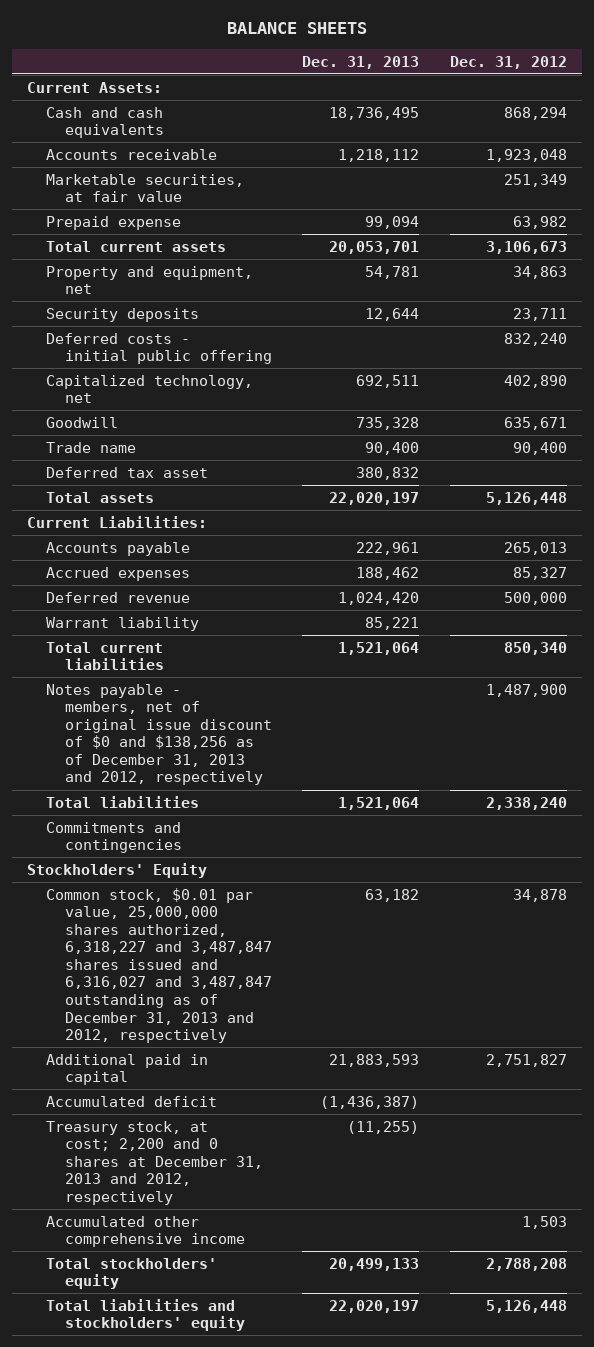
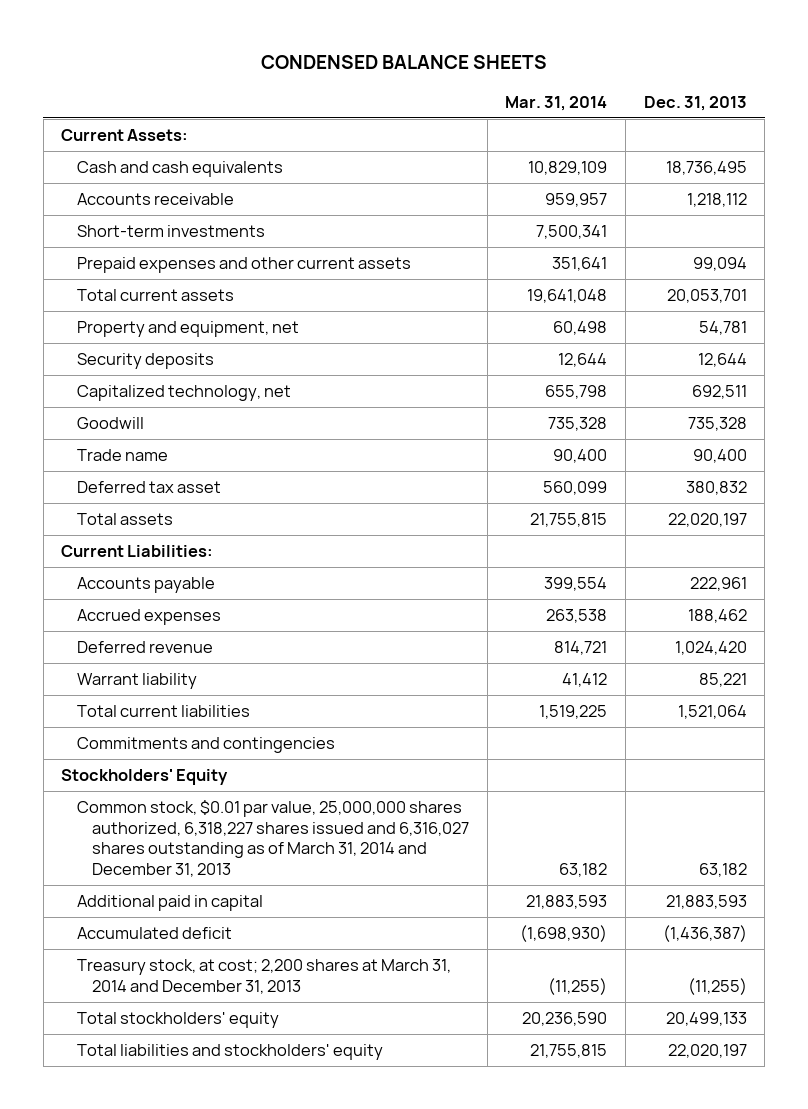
[226,22,367,35] BALANCE SHEETS -> [260,54,547,69] CONDENSED BALANCE SHEETS
[449,55,567,69] Dec. 31, 2012 -> none
none -> [505,95,608,111] Mar. 31, 2014
[45,173,244,203] Marketable securities, at fair value -> [76,225,265,238] Short-term investments
[45,215,181,230] Prepaid expense -> [76,257,411,274] Prepaid expenses and other current assets
[45,332,272,365] Deferred costs - initial public offering -> none
[45,683,272,786] Notes payable - members, net of original issue discount of $0 and $138,256 as of December 31, 2013 and 2012, respectively -> none
[45,795,199,808] Total liabilities -> none
[45,887,272,1044] Common stock, $0.01 par value, 25,000,000 shares authorized, 6,318,227 and 3,487,847 shares issued and 6,316,027 and 3,487,847 outstanding as of December 31, 2013 and 2012, respectively -> [76,800,470,878] Common stock, $0.01 par value, 25,000,000 shares authorized, 6,318,227 shares issued and 6,316,027 shares outstanding as of March 31, 2014 and December 31, 2013
[45,1215,245,1248] Accumulated other comprehensive income -> none
[45,1120,263,1205] Treasury stock, at cost; 2,200 and 0 shares at December 31, 2013 and 2012, respectively -> [76,959,451,994] Treasury stock, at cost; 2,200 shares at March 31, 2014 and December 31, 2013

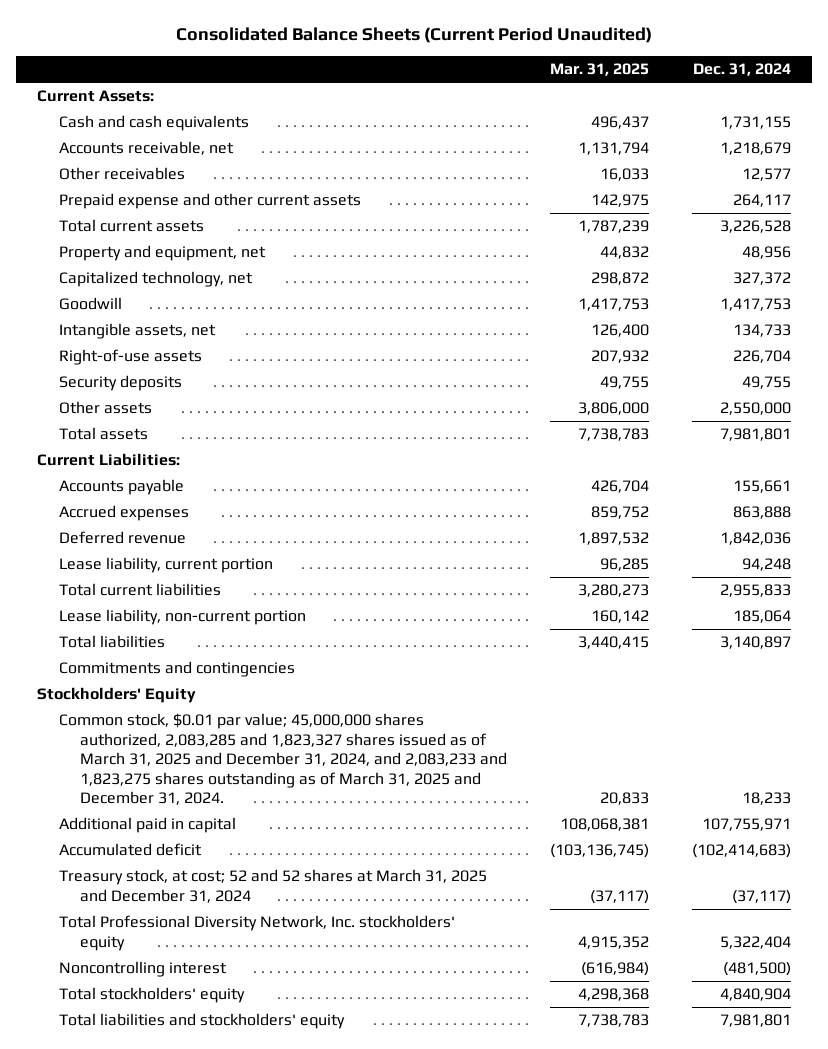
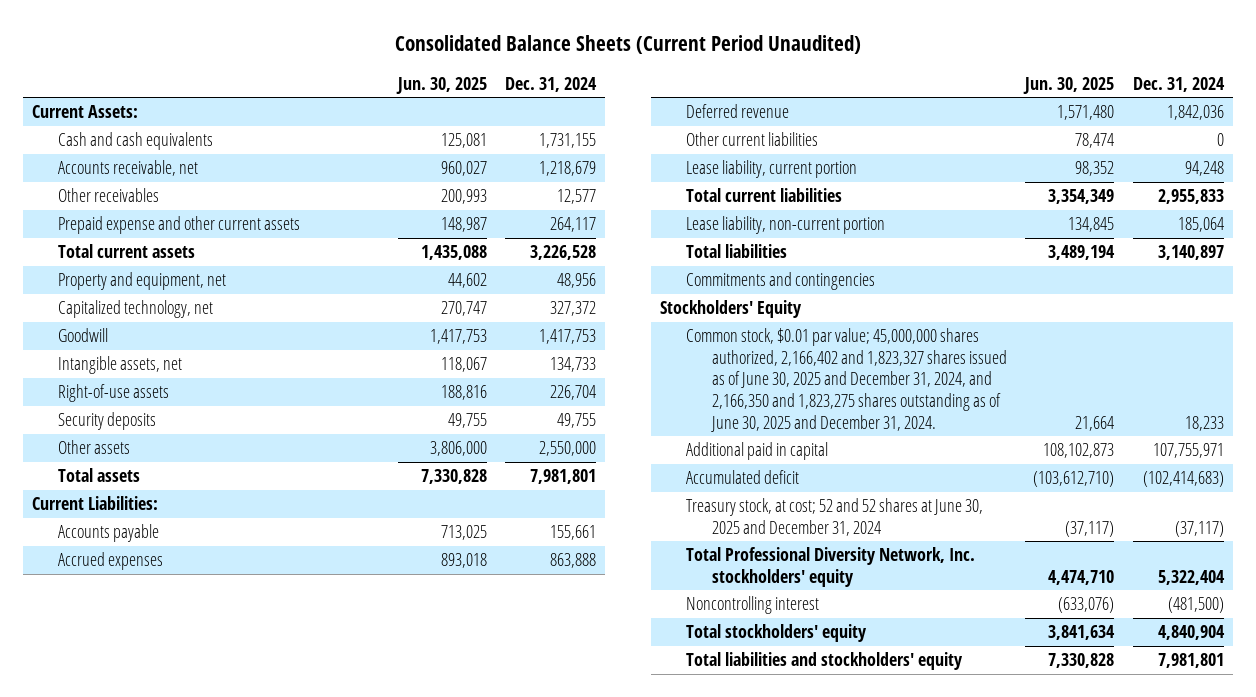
[550,63,650,77] Mar. 31, 2025 -> none
none -> [395,76,487,94] Jun. 30, 2025
none -> [685,132,818,147] Other current liabilities
[58,713,508,806] Common stock, $0.01 par value; 45,000,000 shares authorized, 2,083,285 and 1,823,327 shares issued as of March 31, 2025 and December 31, 2024, and 2,083,233 and 1,823,275 shares outstanding as of March 31, 2025 and December 31, 2024. -> [685,328,1007,432] Common stock, $0.01 par value; 45,000,000 shares authorized, 2,166,402 and 1,823,327 shares issued as of June 30, 2025 and December 31, 2024, and 2,166,350 and 1,823,275 shares outstanding as of June 30, 2025 and December 31, 2024.
[58,869,487,903] Treasury stock, at cost; 52 and 52 shares at March 31, 2025 and December 31, 2024 -> [685,498,983,536] Treasury stock, at cost; 52 and 52 shares at June 30, 2025 and December 31, 2024

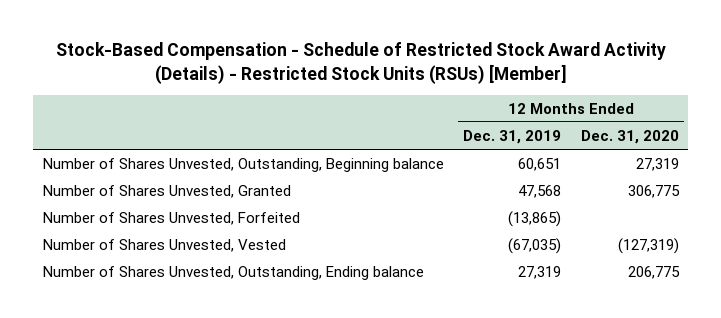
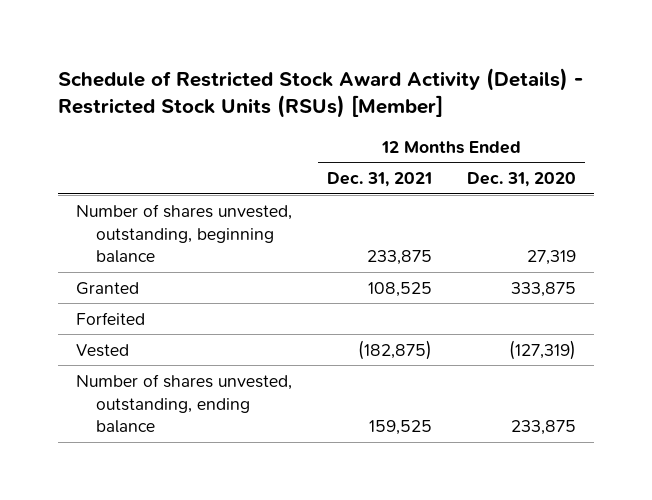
[55,42,666,84] Stock-Based Compensation - Schedule of Restricted Stock Award Activity (Details) - Restricted Stock Units (RSUs) [Member] -> [58,67,584,119] Schedule of Restricted Stock Award Activity (Details) - Restricted Stock Units (RSUs) [Member]
[463,129,562,144] Dec. 31, 2019 -> none
none -> [327,172,433,188] Dec. 31, 2021
[42,157,444,172] Number of Shares Unvested, Outstanding, Beginning balance -> [75,203,292,264] Number of shares unvested, outstanding, beginning balance
[42,184,291,198] Number of Shares Unvested, Granted -> [75,281,139,295] Granted
[627,184,680,198] 306,775 -> [511,281,577,297] 333,875
[42,211,300,225] Number of Shares Unvested, Forfeited -> [75,311,145,325] Forfeited
[42,238,286,252] Number of Shares Unvested, Vested -> [75,343,129,357] Vested
[42,265,424,280] Number of Shares Unvested, Outstanding, Ending balance -> [75,373,292,434] Number of shares unvested, outstanding, ending balance
[627,265,680,279] 206,775 -> [511,420,577,436] 233,875

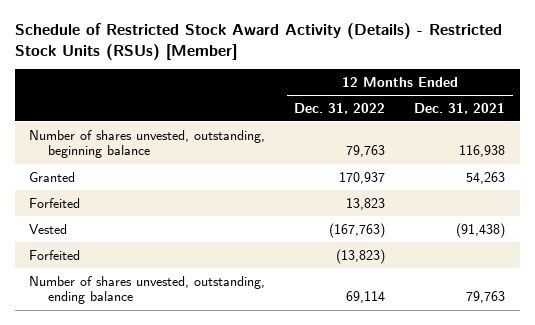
[467,172,577,188] Dec. 31, 2020 -> none
none -> [294,102,386,114] Dec. 31, 2022
[367,250,433,266] 233,875 -> [459,145,506,158] 116,938
[368,281,433,297] 108,525 -> [466,171,506,184] 54,263
[358,339,433,360] (182,875) -> [456,222,506,238] (91,438)
none -> [29,249,81,260] Forfeited
[369,420,433,436] 159,525 -> [466,291,506,304] 79,763

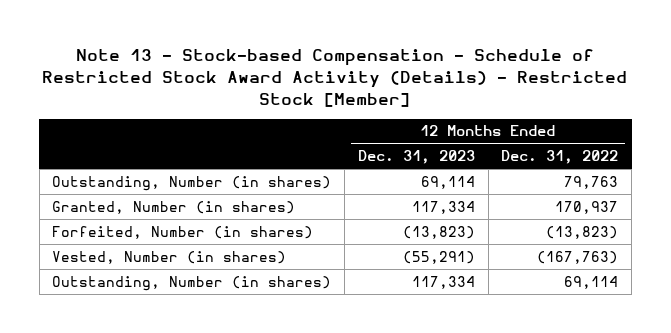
[14,23,502,60] Schedule of Restricted Stock Award Activity (Details) - Restricted Stock Units (RSUs) [Member] -> [42,49,628,107] Note 13 - Stock-based Compensation - Schedule of Restricted Stock Award Activity (Details) - Restricted Stock [Member]
[414,102,506,114] Dec. 31, 2021 -> none
none -> [357,150,475,165] Dec. 31, 2023
[29,249,81,260] Forfeited -> none
[29,129,266,159] Number of shares unvested, outstanding, beginning balance -> [52,175,332,191] Outstanding, Number (in shares)
[29,171,76,182] Granted -> [52,200,296,214] Granted, Number (in shares)
[29,197,81,208] Forfeited -> [52,225,314,239] Forfeited, Number (in shares)
[346,197,386,210] 13,823 -> [546,225,619,239] (13,823)
[29,223,68,234] Vested -> [52,250,287,264] Vested, Number (in shares)
[29,275,266,305] Number of shares unvested, outstanding, ending balance -> [52,275,332,291] Outstanding, Number (in shares)

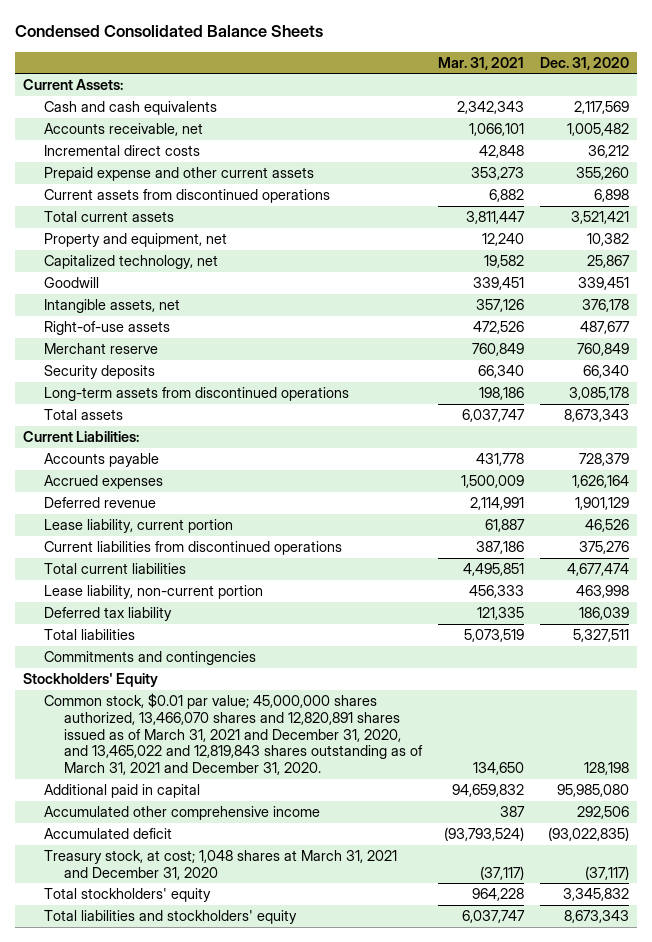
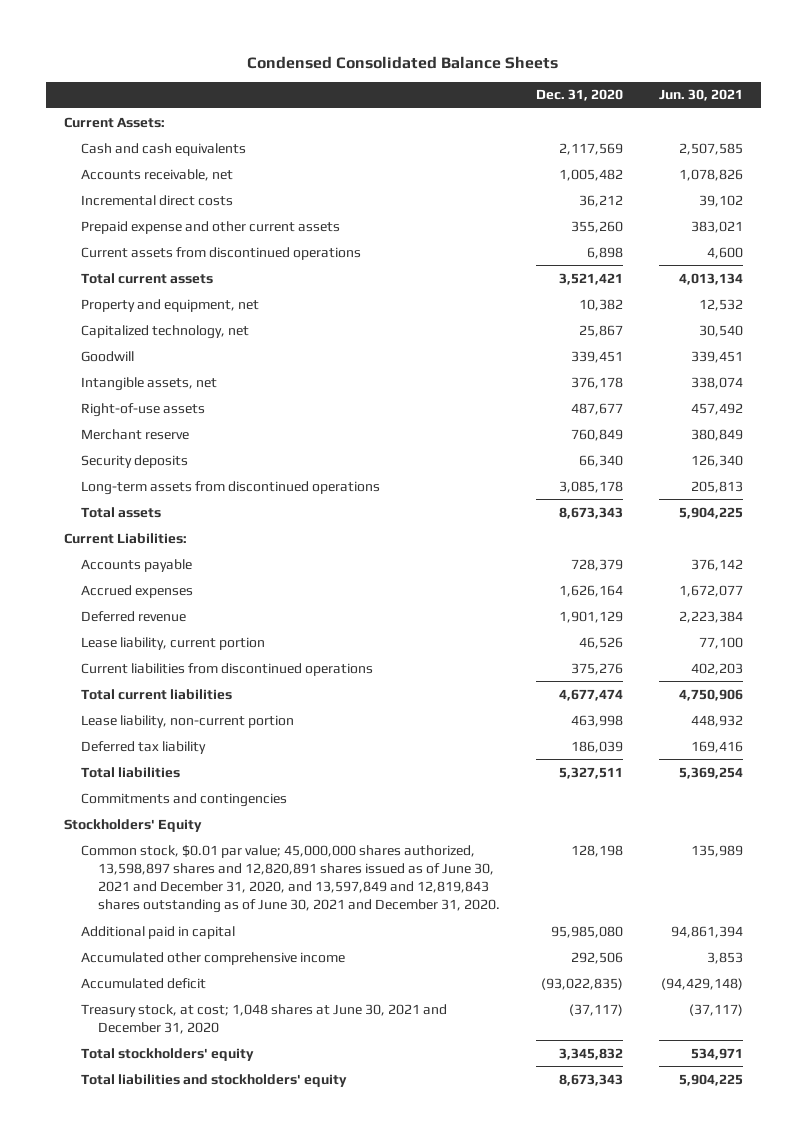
[438,56,525,70] Mar. 31, 2021 -> none
none -> [658,89,743,102] Jun. 30, 2021
[43,693,424,776] Common stock, $0.01 par value; 45,000,000 shares authorized, 13,466,070 shares and 12,820,891 shares issued as of March 31, 2021 and December 31, 2020, and 13,465,022 and 12,819,843 shares outstanding as of March 31, 2021 and December 31, 2020. -> [80,844,500,914] Common stock, $0.01 par value; 45,000,000 shares authorized, 13,598,897 shares and 12,820,891 shares issued as of June 30, 2021 and December 31, 2020, and 13,597,849 and 12,819,843 shares outstanding as of June 30, 2021 and December 31, 2020.
[43,850,397,880] Treasury stock, at cost; 1,048 shares at March 31, 2021 and December 31, 2020 -> [80,1003,447,1034] Treasury stock, at cost; 1,048 shares at June 30, 2021 and December 31, 2020

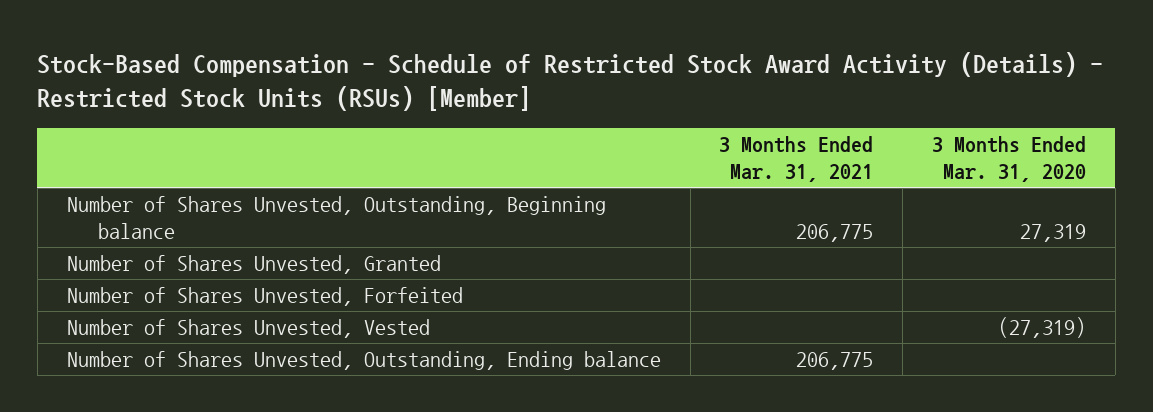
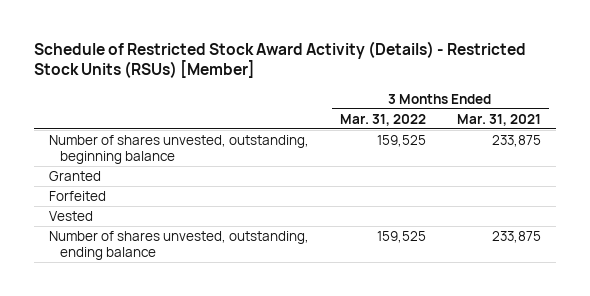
[37,51,1104,112] Stock-Based Compensation - Schedule of Restricted Stock Award Activity (Details) - Restricted Stock Units (RSUs) [Member] -> [33,40,526,79] Schedule of Restricted Stock Award Activity (Details) - Restricted Stock Units (RSUs) [Member]
[931,136,1086,183] 3 Months Ended Mar. 31, 2020 -> none
none -> [340,113,427,126] Mar. 31, 2022
[66,196,606,239] Number of Shares Unvested, Outstanding, Beginning balance -> [49,134,310,164] Number of shares unvested, outstanding, beginning balance
[796,223,874,242] 206,775 -> [491,134,541,147] 233,875
[66,255,441,275] Number of Shares Unvested, Granted -> [49,170,102,181] Granted
[66,287,463,307] Number of Shares Unvested, Forfeited -> [49,190,107,201] Forfeited
[66,319,430,339] Number of Shares Unvested, Vested -> [49,210,94,221] Vested
[66,351,661,371] Number of Shares Unvested, Outstanding, Ending balance -> [49,230,310,260] Number of shares unvested, outstanding, ending balance
[796,352,874,371] 206,775 -> [491,230,541,243] 233,875

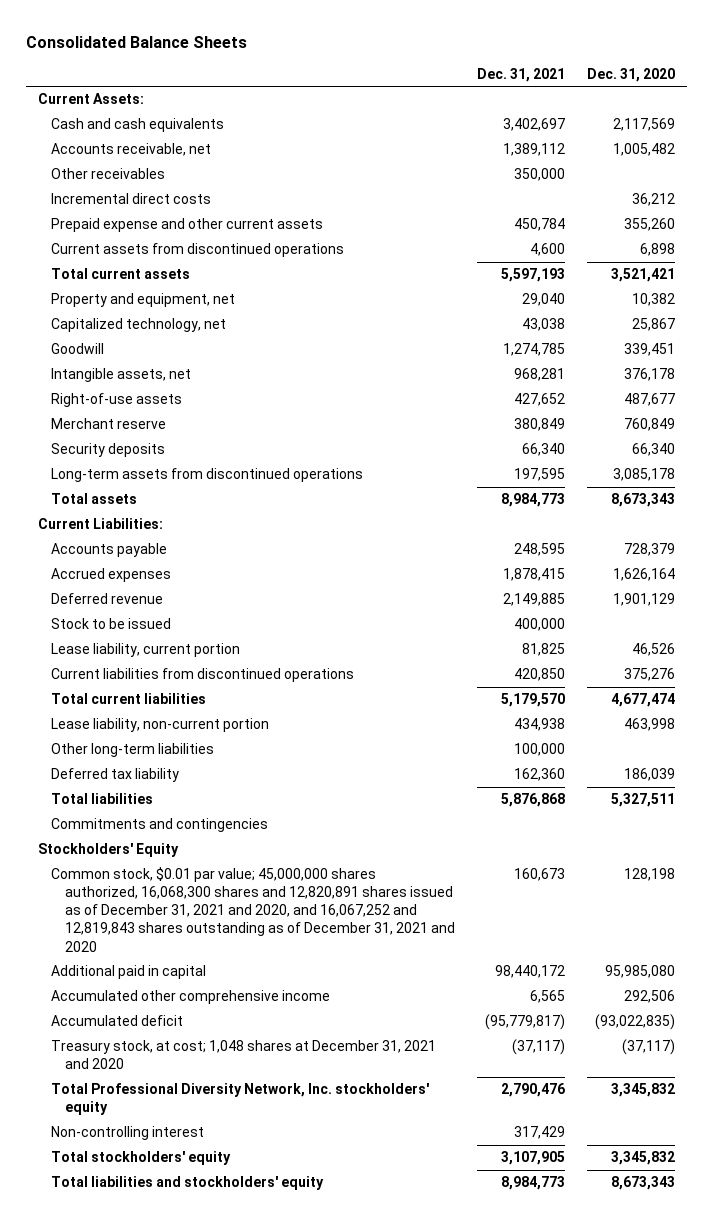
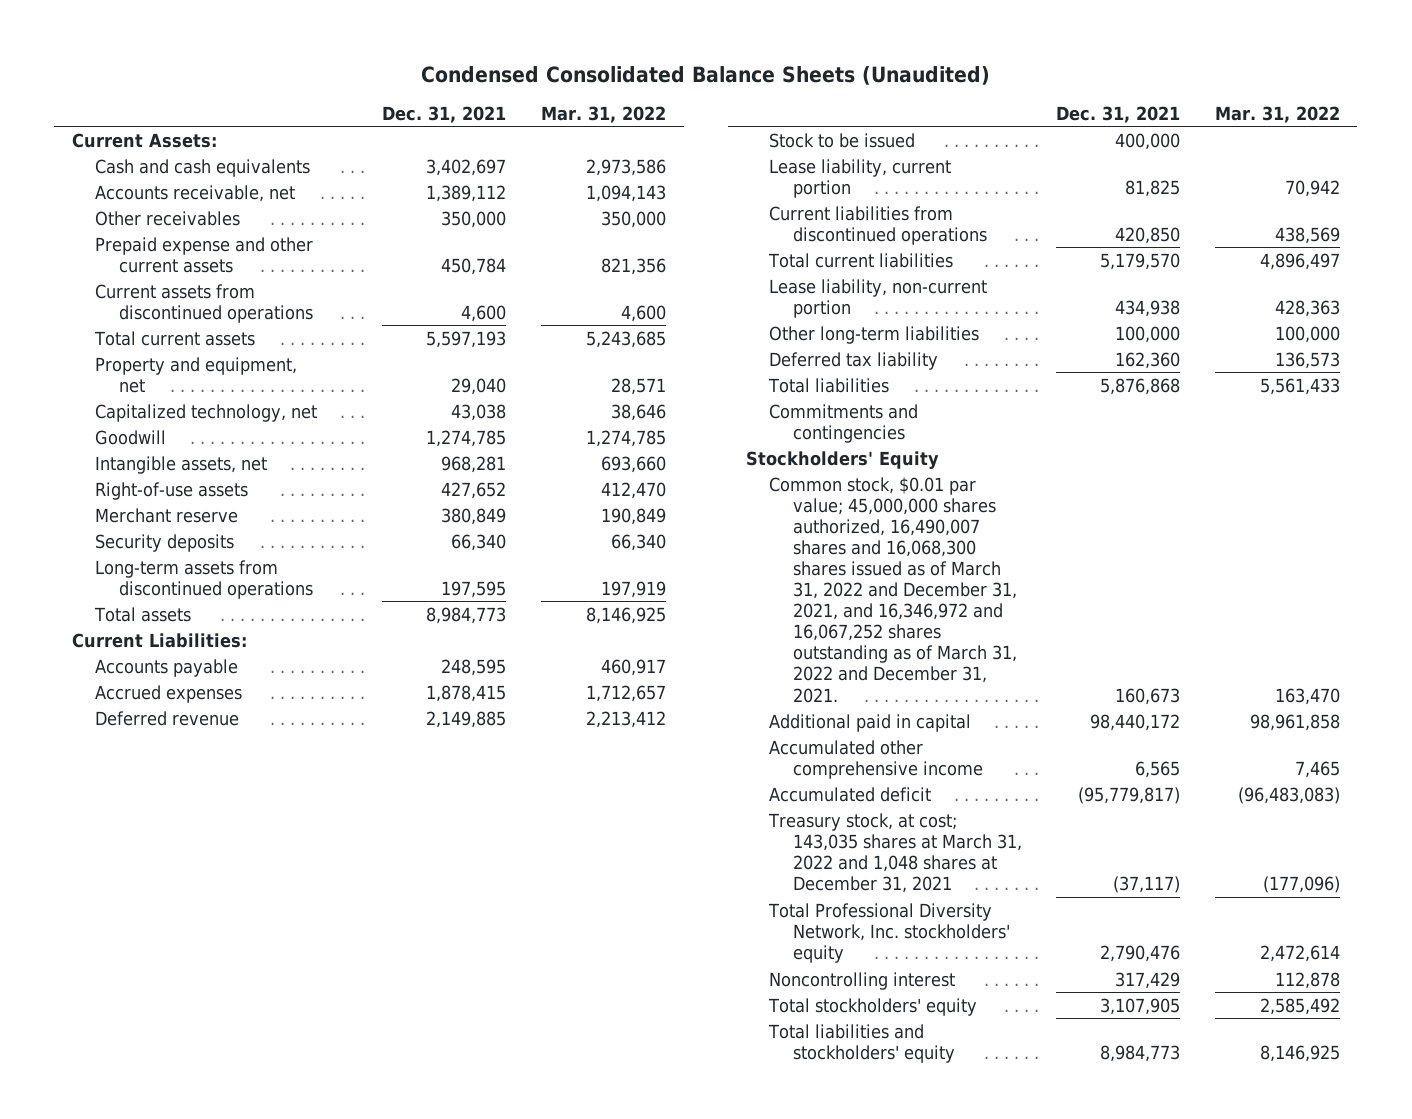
[26,35,248,48] Consolidated Balance Sheets -> [420,66,990,86] Condensed Consolidated Balance Sheets (Unaudited)
[587,68,676,83] Dec. 31, 2020 -> none
none -> [541,105,667,123] Mar. 31, 2022
[51,193,212,205] Incremental direct costs -> none
[51,867,455,952] Common stock, $0.01 par value; 45,000,000 shares authorized, 16,068,300 shares and 12,820,891 shares issued as of December 31, 2021 and 2020, and 16,067,252 and 12,819,843 shares outstanding as of December 31, 2021 and 2020 -> [769,476,1017,703] Common stock, $0.01 par value; 45,000,000 shares authorized, 16,490,007 shares and 16,068,300 shares issued as of March 31, 2022 and December 31, 2021, and 16,346,972 and 16,067,252 shares outstanding as of March 31, 2022 and December 31, 2021.
[51,1040,437,1070] Treasury stock, at cost; 1,048 shares at December 31, 2021 and 2020 -> [768,812,1022,893] Treasury stock, at cost; 143,035 shares at March 31, 2022 and 1,048 shares at December 31, 2021
[51,1126,205,1141] Non-controlling interest -> [769,971,956,990] Noncontrolling interest

